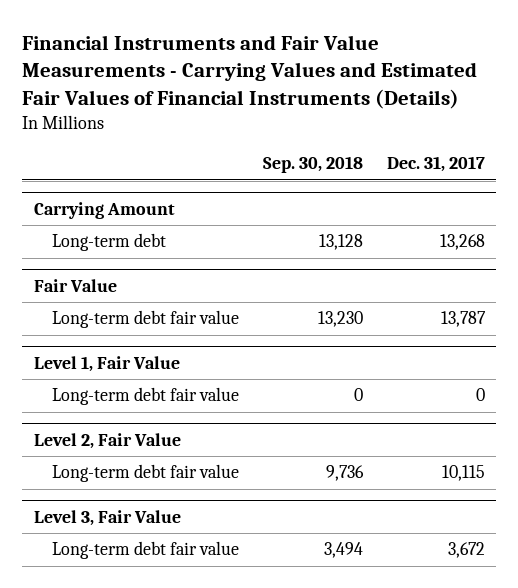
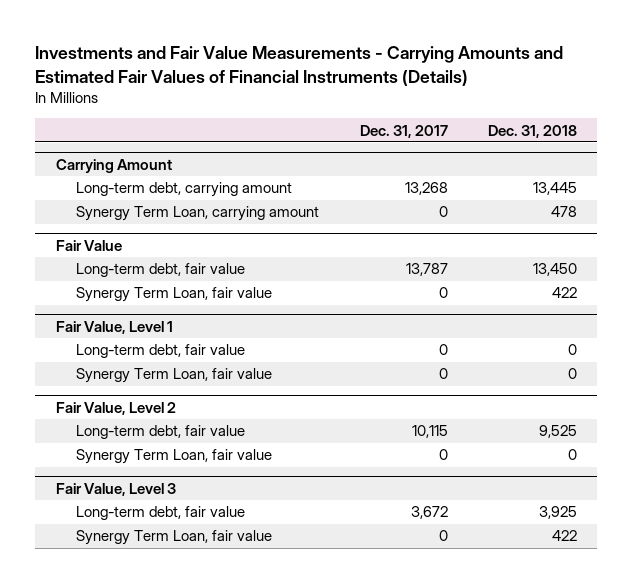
[21,34,477,110] Financial Instruments and Fair Value Measurements - Carrying Values and Estimated Fair Values of Financial Instruments (Details) -> [35,45,564,86] Investments and Fair Value Measurements - Carrying Amounts and Estimated Fair Values of Financial Instruments (Details)
[262,156,363,174] Sep. 30, 2018 -> none
none -> [487,124,577,138] Dec. 31, 2018
[52,233,167,252] Long-term debt -> [76,182,293,198] Long-term debt, carrying amount
none -> [76,206,320,222] Synergy Term Loan, carrying amount
[52,310,240,329] Long-term debt fair value -> [76,263,246,278] Long-term debt, fair value
none -> [76,287,273,303] Synergy Term Loan, fair value
[33,355,180,372] Level 1, Fair Value -> [55,320,173,334] Fair Value, Level 1
[52,387,240,406] Long-term debt fair value -> [76,344,246,359] Long-term debt, fair value
none -> [76,368,273,384] Synergy Term Loan, fair value
[33,432,181,449] Level 2, Fair Value -> [55,401,176,415] Fair Value, Level 2
[52,464,240,483] Long-term debt fair value -> [76,425,246,440] Long-term debt, fair value
none -> [76,449,273,465] Synergy Term Loan, fair value
[33,509,181,526] Level 3, Fair Value -> [55,482,176,496] Fair Value, Level 3
[52,541,240,560] Long-term debt fair value -> [76,506,246,521] Long-term debt, fair value
none -> [76,530,273,546] Synergy Term Loan, fair value

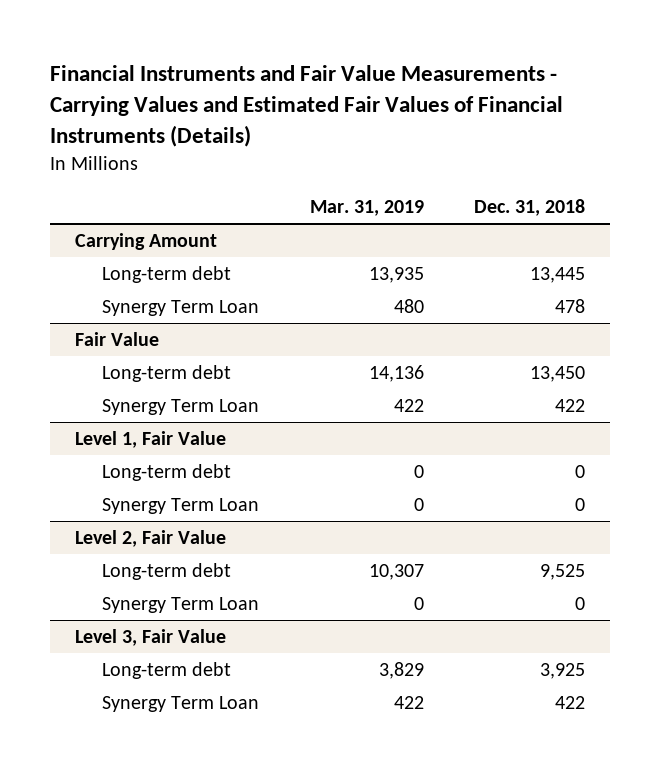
[35,45,564,86] Investments and Fair Value Measurements - Carrying Amounts and Estimated Fair Values of Financial Instruments (Details) -> [49,64,563,148] Financial Instruments and Fair Value Measurements - Carrying Values and Estimated Fair Values of Financial Instruments (Details)
[359,124,448,138] Dec. 31, 2017 -> none
none -> [309,200,424,217] Mar. 31, 2019
[76,182,293,198] Long-term debt, carrying amount -> [102,265,232,283] Long-term debt
[76,206,320,222] Synergy Term Loan, carrying amount -> [102,299,260,316] Synergy Term Loan
[76,263,246,278] Long-term debt, fair value -> [102,364,232,382] Long-term debt
[76,287,273,303] Synergy Term Loan, fair value -> [102,398,260,415] Synergy Term Loan
[55,320,173,334] Fair Value, Level 1 -> [74,430,226,448] Level 1, Fair Value
[76,344,246,359] Long-term debt, fair value -> [102,463,232,481] Long-term debt
[76,368,273,384] Synergy Term Loan, fair value -> [102,497,260,514] Synergy Term Loan
[55,401,176,415] Fair Value, Level 2 -> [74,529,226,547] Level 2, Fair Value
[76,425,246,440] Long-term debt, fair value -> [102,562,232,580] Long-term debt
[76,449,273,465] Synergy Term Loan, fair value -> [102,596,260,613] Synergy Term Loan
[55,482,176,496] Fair Value, Level 3 -> [74,628,226,646] Level 3, Fair Value
[76,506,246,521] Long-term debt, fair value -> [102,661,232,679] Long-term debt
[76,530,273,546] Synergy Term Loan, fair value -> [102,695,260,712] Synergy Term Loan

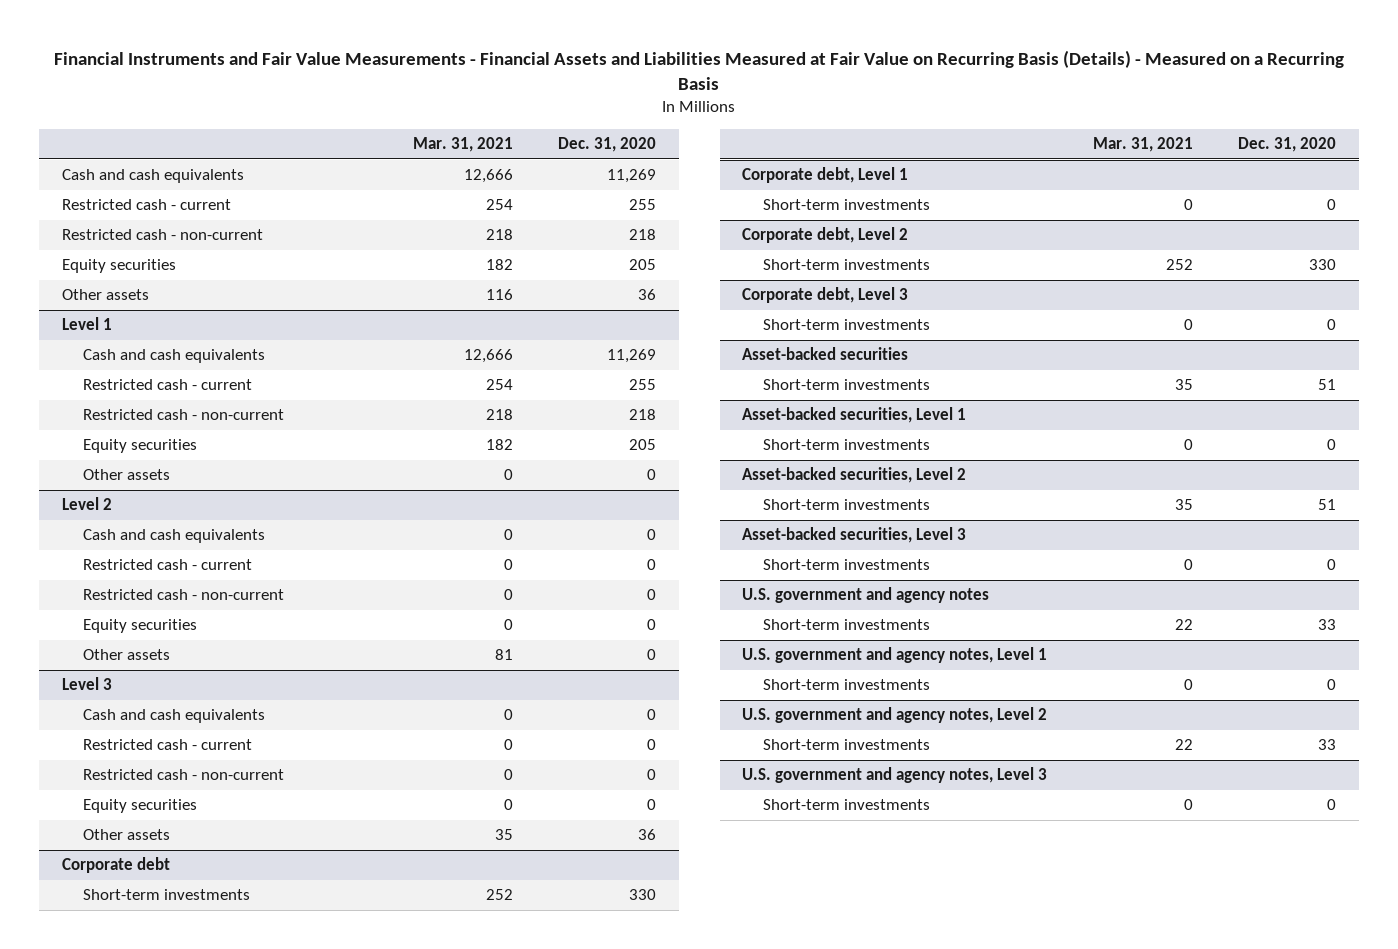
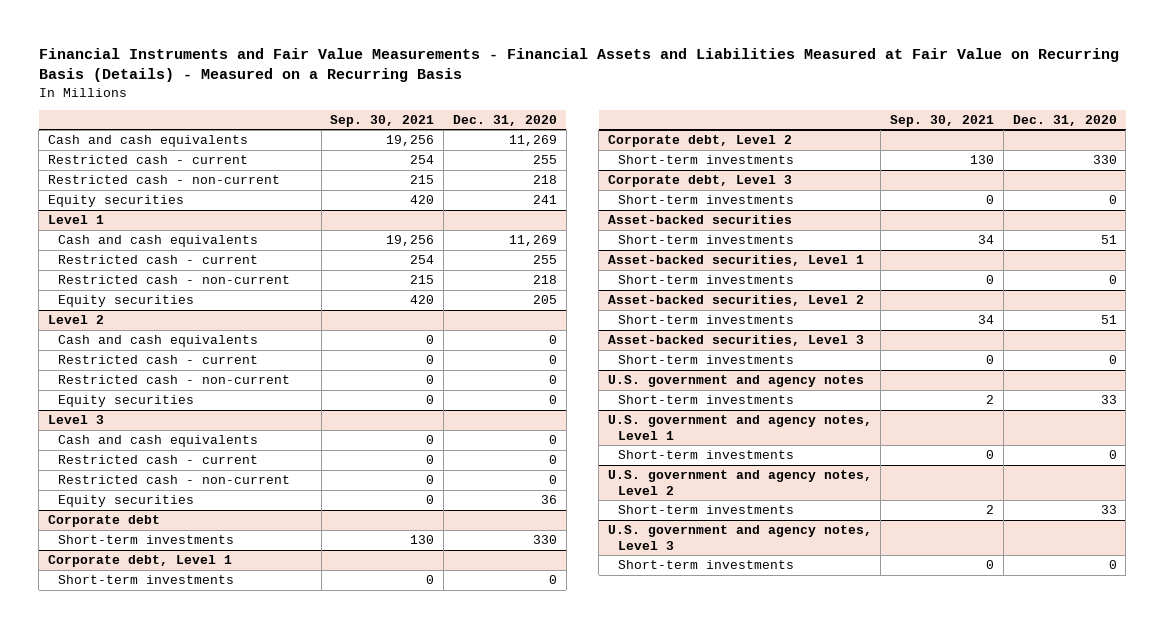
[412,136,513,152] Mar. 31, 2021 -> none
none -> [330,114,435,127] Sep. 30, 2021
[62,289,150,301] Other assets -> none
[628,259,656,271] 205 -> [532,195,557,205] 241
[82,469,170,481] Other assets -> none
[82,649,170,661] Other assets -> none
[82,829,170,841] Other assets -> none
[646,799,656,811] 0 -> [540,495,557,505] 36

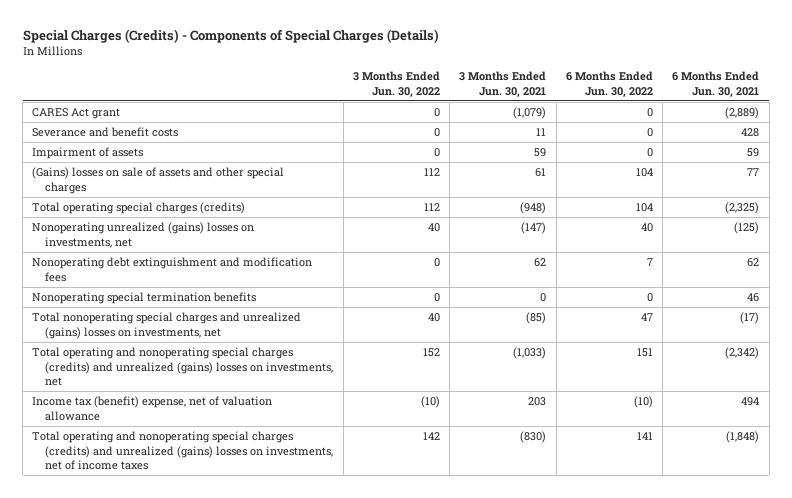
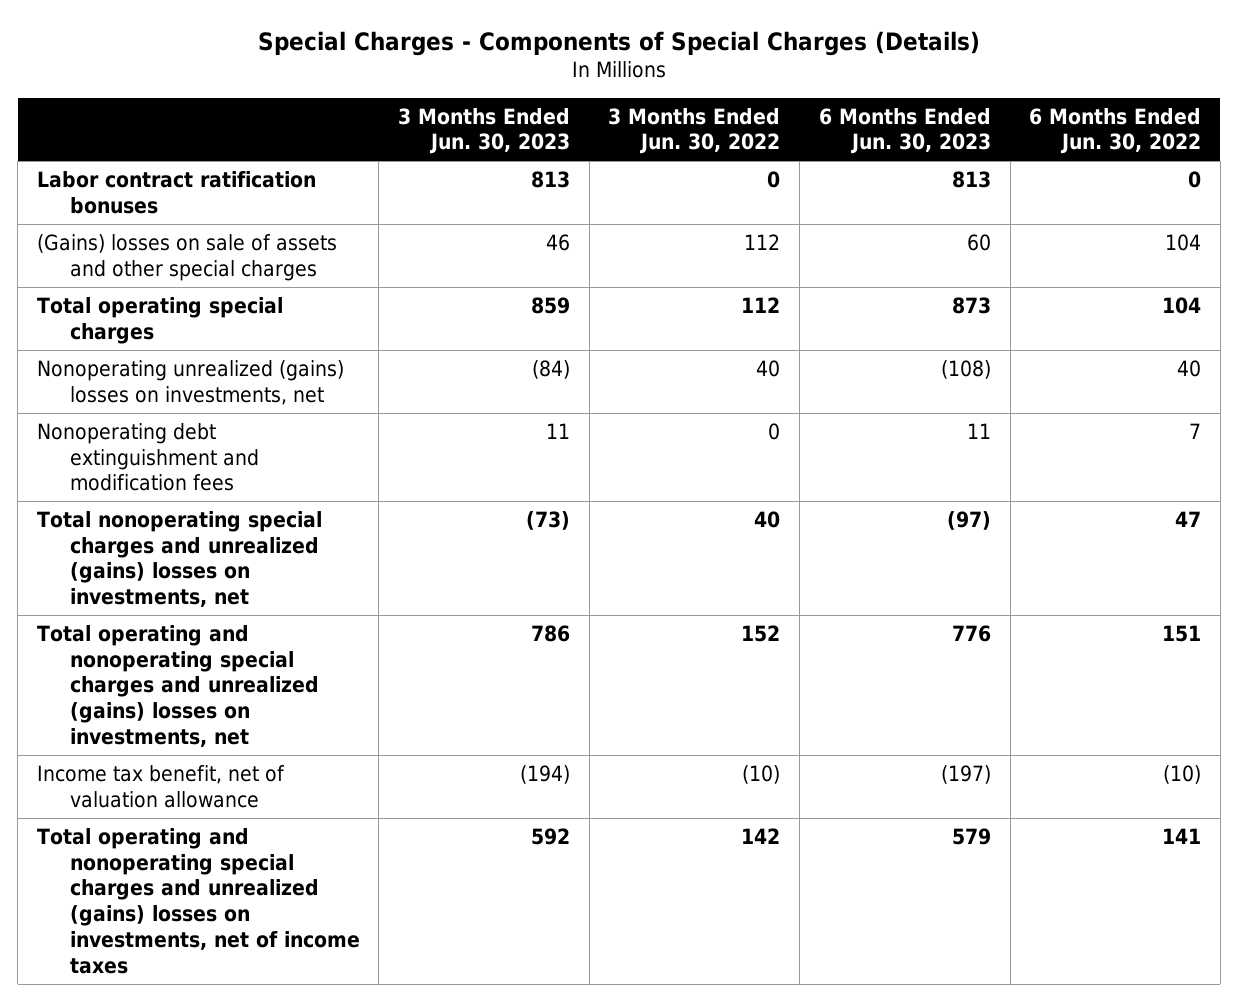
[22,28,439,43] Special Charges (Credits) - Components of Special Charges (Details) -> [258,30,981,56] Special Charges - Components of Special Charges (Details)
[459,71,547,97] 3 Months Ended Jun. 30, 2021 -> none
[672,71,760,97] 6 Months Ended Jun. 30, 2021 -> none
none -> [398,107,571,155] 3 Months Ended Jun. 30, 2023
none -> [818,107,991,155] 6 Months Ended Jun. 30, 2023
[32,108,121,120] CARES Act grant -> none
[32,127,179,138] Severance and benefit costs -> none
[32,147,144,160] Impairment of assets -> none
none -> [37,170,317,214] Labor contract ratification bonuses
[32,202,246,215] Total operating special charges (credits) -> [37,296,284,344] Total operating special charges
[32,292,257,305] Nonoperating special termination benefits -> none
[32,347,334,387] Total operating and nonoperating special charges (credits) and unrealized (gains) losses on investments, net -> [37,624,319,748] Total operating and nonoperating special charges and unrealized (gains) losses on investments, net
[32,396,273,421] Income tax (benefit) expense, net of valuation allowance -> [37,764,286,808] Income tax benefit, net of valuation allowance
[32,431,334,471] Total operating and nonoperating special charges (credits) and unrealized (gains) losses on investments, net of income taxes -> [37,827,360,974] Total operating and nonoperating special charges and unrealized (gains) losses on investments, net of income taxes

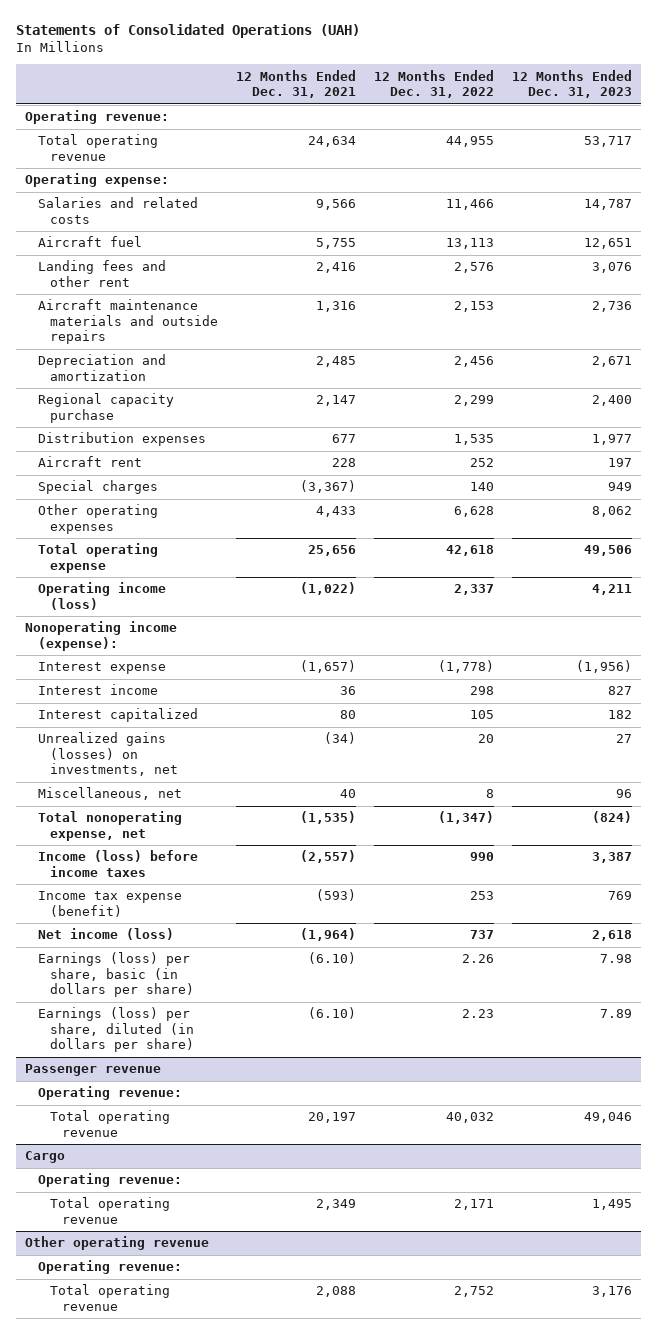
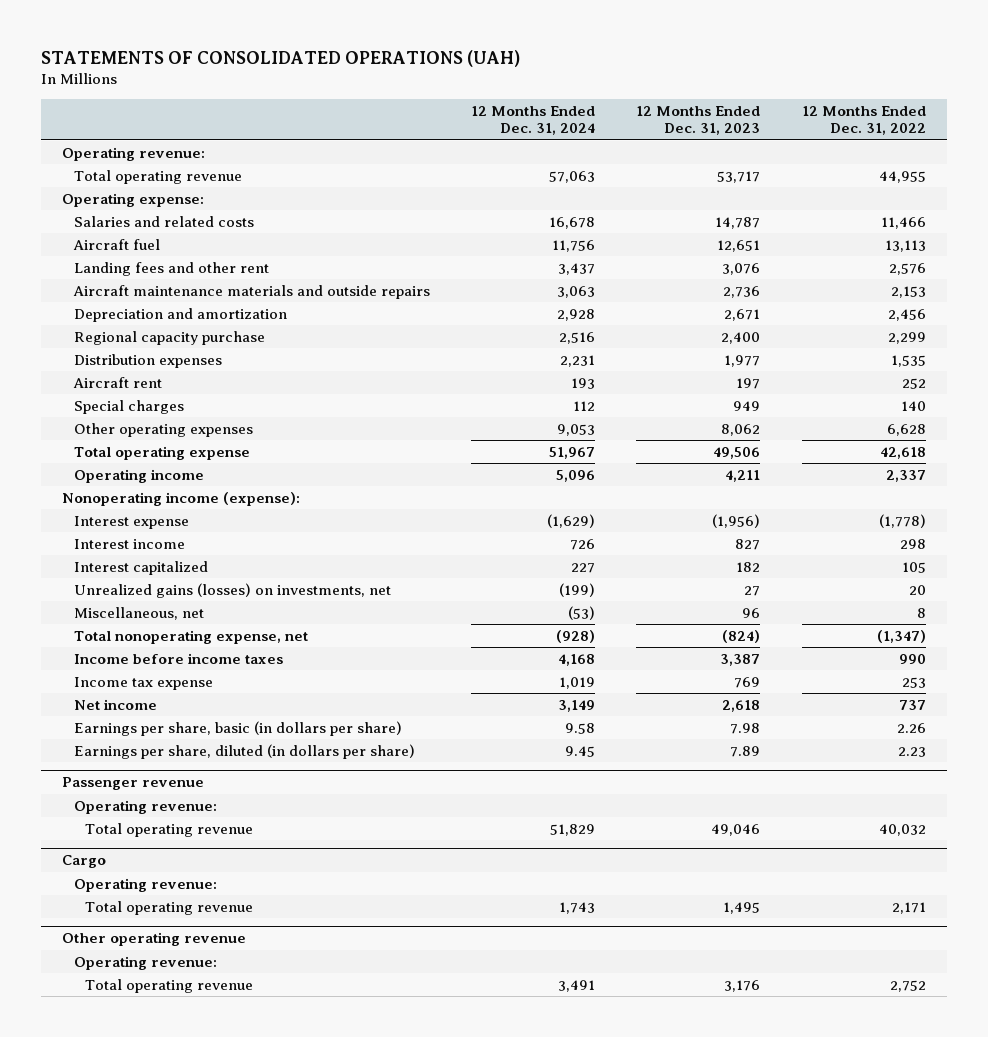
[16,24,361,39] Statements of Consolidated Operations (UAH) -> [40,50,520,68] STATEMENTS OF CONSOLIDATED OPERATIONS (UAH)
[236,69,357,99] 12 Months Ended Dec. 31, 2021 -> none
none -> [470,106,595,136] 12 Months Ended Dec. 31, 2024
[37,582,166,610] Operating income (loss) -> [73,468,204,483] Operating income
[37,850,198,877] Income (loss) before income taxes -> [73,652,283,664] Income before income taxes
[37,891,182,917] Income tax expense (benefit) -> [73,676,213,690] Income tax expense
[37,928,174,941] Net income (loss) -> [73,698,157,710] Net income
[37,952,195,998] Earnings (loss) per share, basic (in dollars per share) -> [73,720,402,736] Earnings per share, basic (in dollars per share)
[37,1007,195,1053] Earnings (loss) per share, diluted (in dollars per share) -> [73,743,415,759] Earnings per share, diluted (in dollars per share)

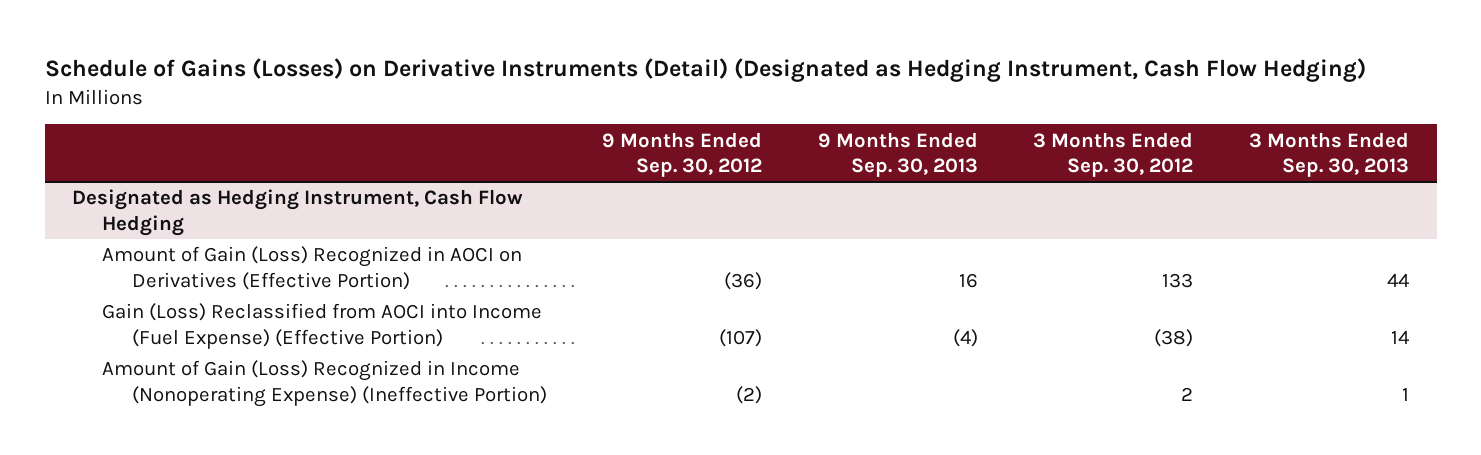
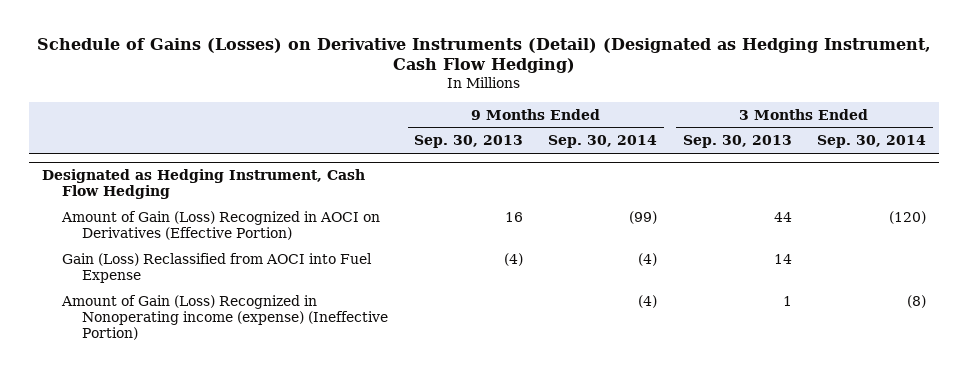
[602,131,763,178] 9 Months Ended Sep. 30, 2012 -> none
[1033,131,1194,178] 3 Months Ended Sep. 30, 2012 -> none
none -> [548,135,658,149] Sep. 30, 2014
none -> [817,135,927,149] Sep. 30, 2014
[102,303,543,349] Gain (Loss) Reclassified from AOCI into Income (Fuel Expense) (Effective Portion) -> [62,252,373,284] Gain (Loss) Reclassified from AOCI into Fuel Expense
[102,360,547,407] Amount of Gain (Loss) Recognized in Income (Nonoperating Expense) (Ineffective Portion) -> [61,294,389,341] Amount of Gain (Loss) Recognized in Nonoperating income (expense) (Ineffective Portion)

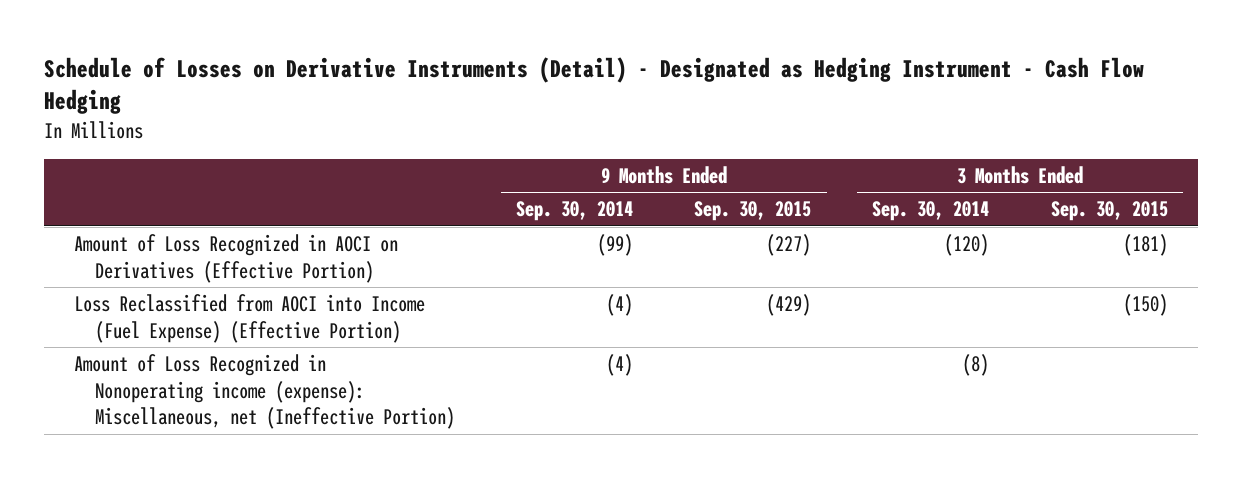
[36,37,931,74] Schedule of Gains (Losses) on Derivative Instruments (Detail) (Designated as Hedging Instrument, Cash Flow Hedging) -> [43,56,1144,115] Schedule of Losses on Derivative Instruments (Detail) - Designated as Hedging Instrument - Cash Flow Hedging
[413,135,523,149] Sep. 30, 2013 -> none
[682,135,792,149] Sep. 30, 2013 -> none
none -> [694,201,812,222] Sep. 30, 2015
none -> [1050,201,1168,222] Sep. 30, 2015
[41,168,365,200] Designated as Hedging Instrument, Cash Flow Hedging -> none
[61,210,381,241] Amount of Gain (Loss) Recognized in AOCI on Derivatives (Effective Portion) -> [74,234,399,283] Amount of Loss Recognized in AOCI on Derivatives (Effective Portion)
[62,252,373,284] Gain (Loss) Reclassified from AOCI into Fuel Expense -> [74,294,426,343] Loss Reclassified from AOCI into Income (Fuel Expense) (Effective Portion)
[61,294,389,341] Amount of Gain (Loss) Recognized in Nonoperating income (expense) (Ineffective Portion) -> [74,354,456,430] Amount of Loss Recognized in Nonoperating income (expense): Miscellaneous, net (Ineffective Portion)

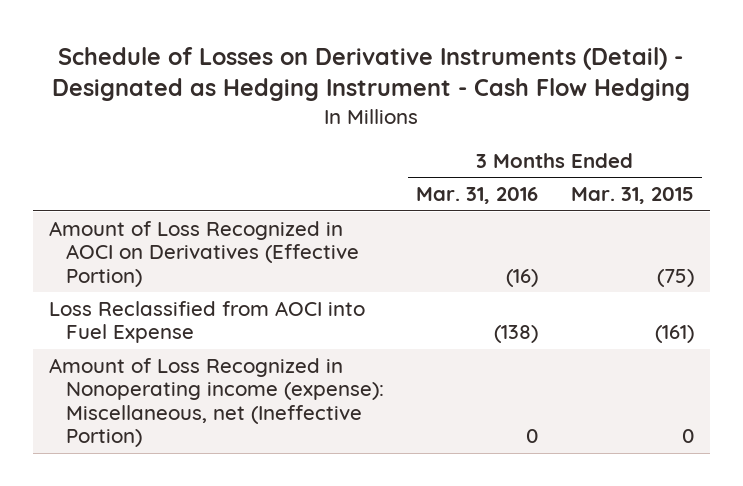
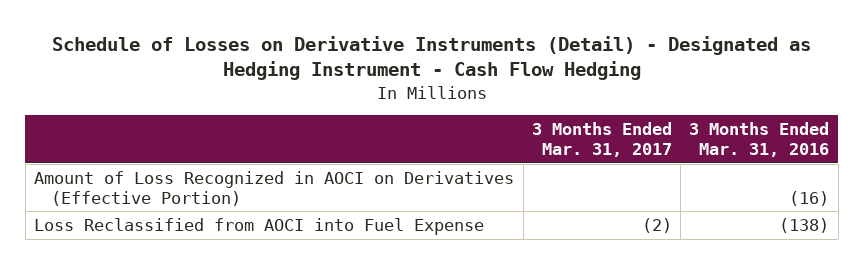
[570,187,694,205] Mar. 31, 2015 -> none
none -> [531,121,672,157] 3 Months Ended Mar. 31, 2017
[49,357,384,448] Amount of Loss Recognized in Nonoperating income (expense): Miscellaneous, net (Ineffective Portion) -> none

